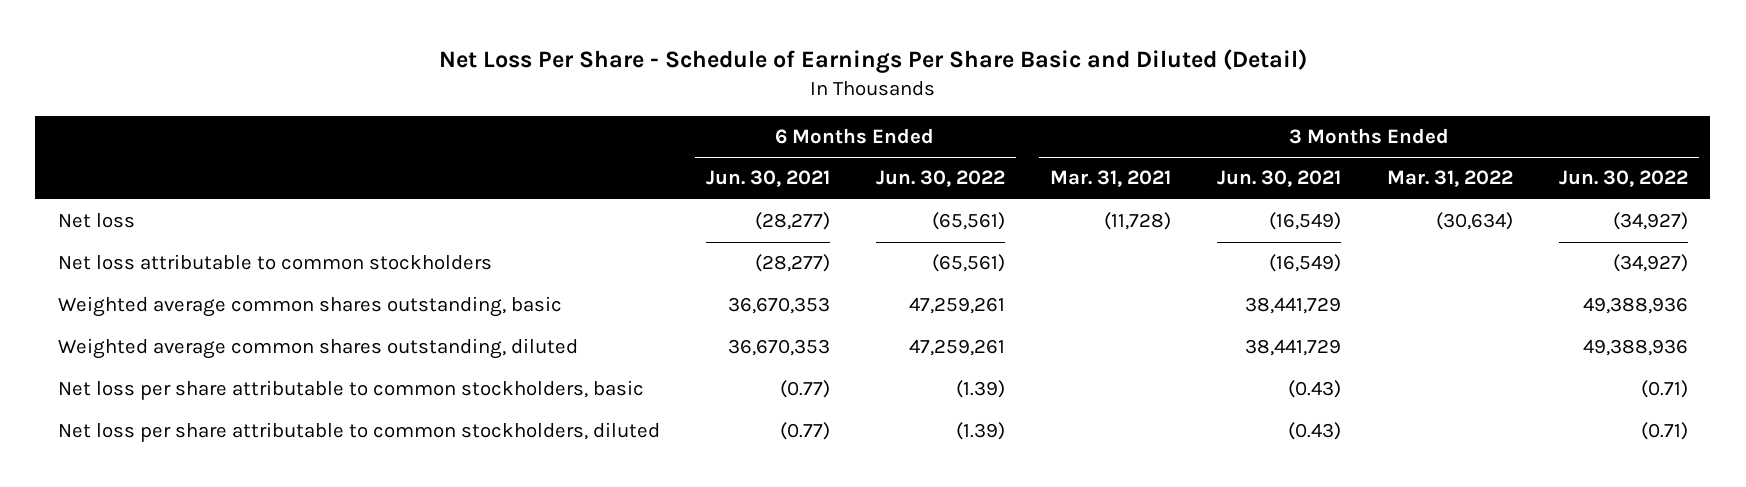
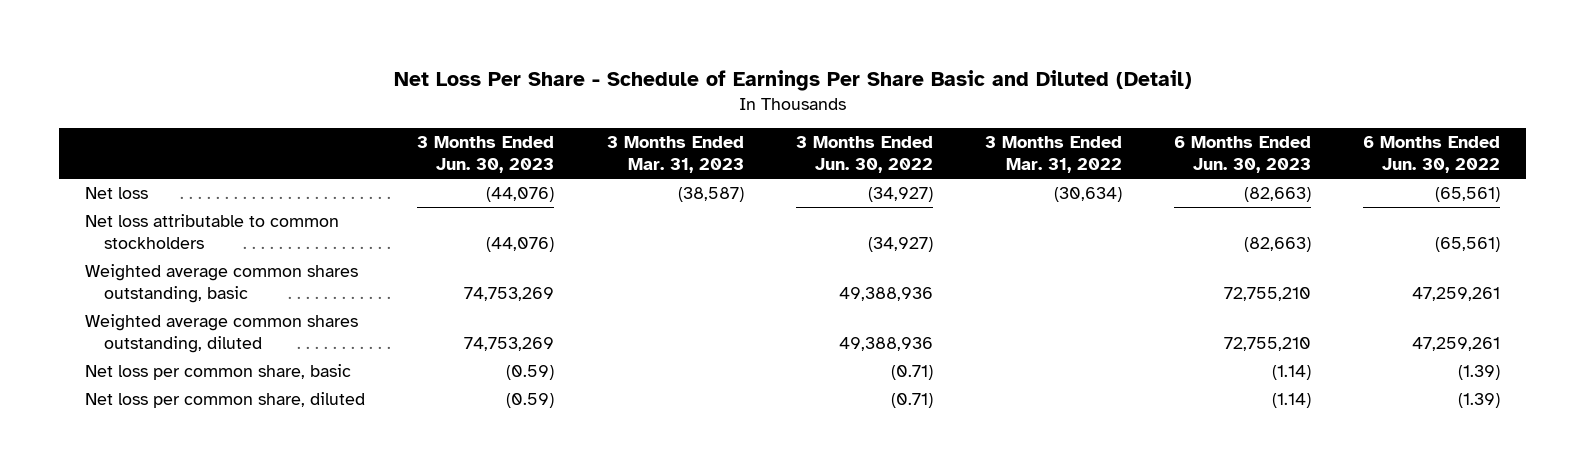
[706,170,831,188] Jun. 30, 2021 -> none
[1050,170,1172,188] Mar. 31, 2021 -> none
[1217,170,1342,188] Jun. 30, 2021 -> none
none -> [417,136,555,174] 3 Months Ended Jun. 30, 2023
none -> [606,136,744,174] 3 Months Ended Mar. 31, 2023
none -> [1174,136,1312,174] 6 Months Ended Jun. 30, 2023
[58,380,645,401] Net loss per share attributable to common stockholders, basic -> [85,364,352,381] Net loss per common share, basic
[58,422,661,443] Net loss per share attributable to common stockholders, diluted -> [85,392,366,409] Net loss per common share, diluted

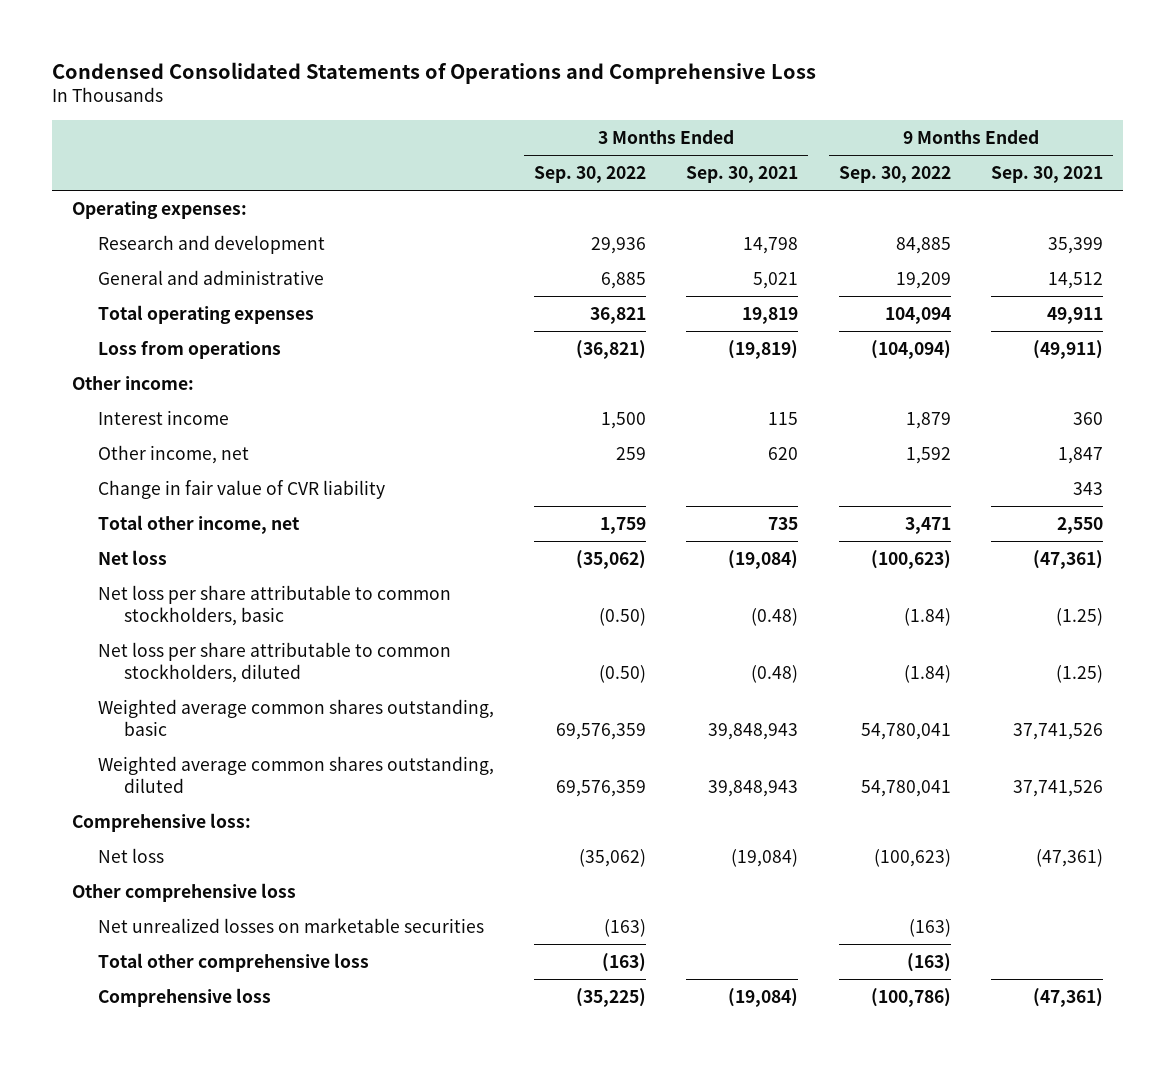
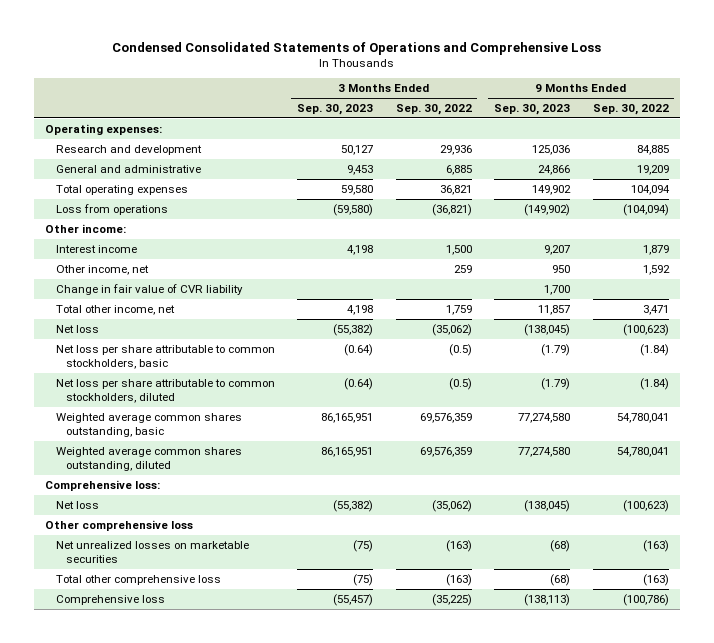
[686,166,799,184] Sep. 30, 2021 -> none
[990,166,1103,184] Sep. 30, 2021 -> none
none -> [297,104,374,116] Sep. 30, 2023
none -> [494,104,571,116] Sep. 30, 2023
[599,607,647,626] (0.50) -> [448,343,472,356] (0.5)
[599,664,647,683] (0.50) -> [448,377,472,390] (0.5)

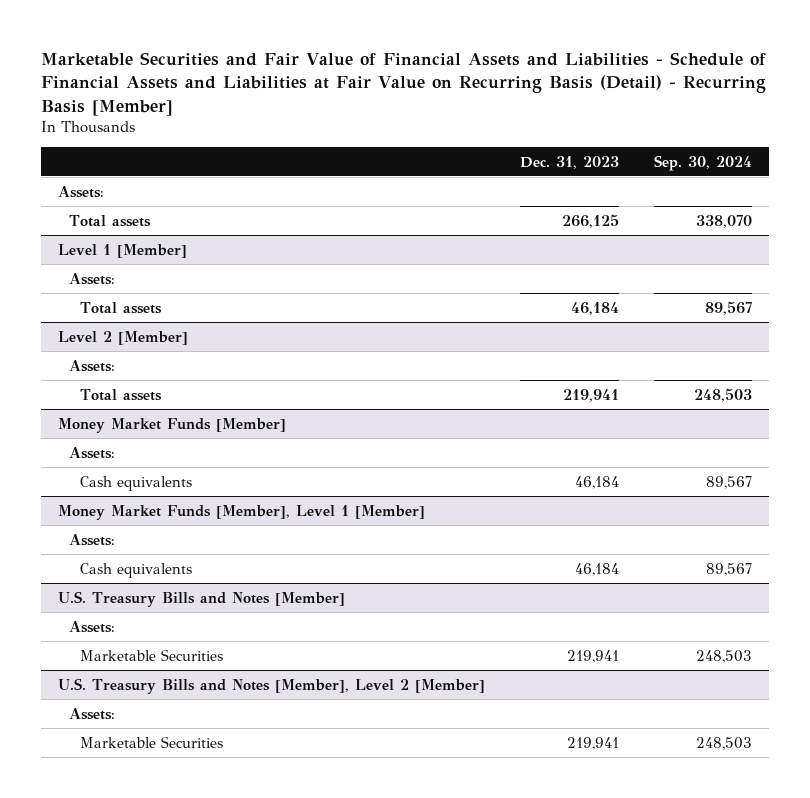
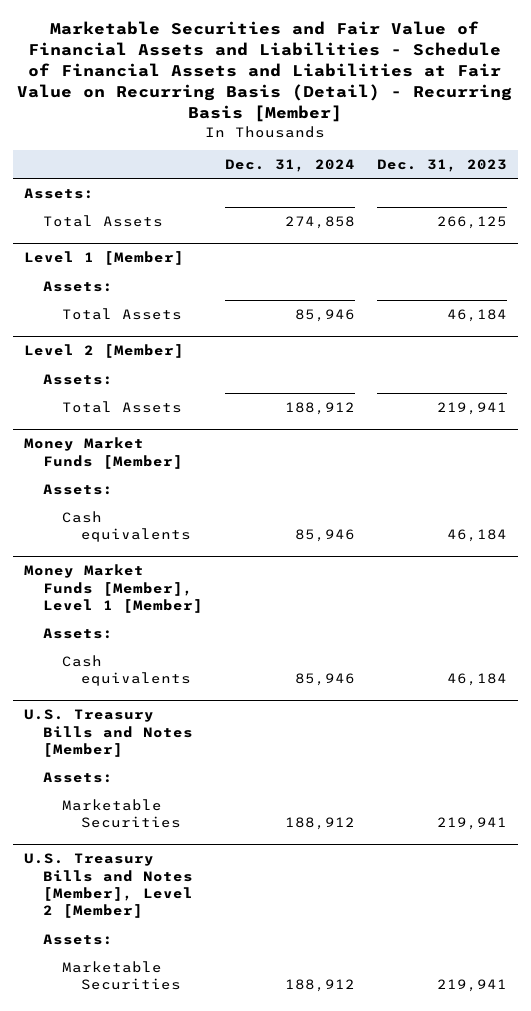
[653,154,752,171] Sep. 30, 2024 -> none
none -> [224,159,355,173] Dec. 31, 2024
[69,214,152,227] Total assets -> [43,214,164,227] Total Assets
[80,301,163,314] Total assets -> [62,307,183,320] Total Assets
[80,388,163,401] Total assets -> [62,400,183,413] Total Assets

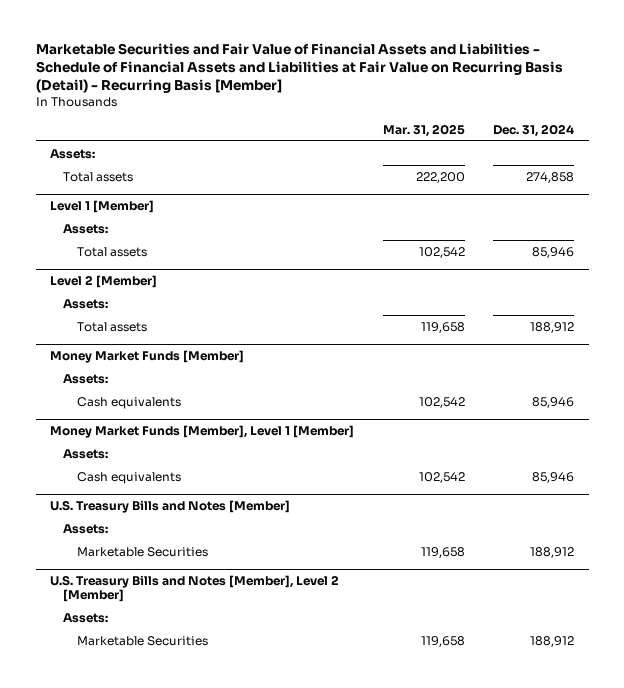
[376,159,507,173] Dec. 31, 2023 -> none
none -> [382,123,465,137] Mar. 31, 2025
[43,214,164,227] Total Assets -> [63,171,134,182] Total assets
[62,307,183,320] Total Assets -> [76,246,147,257] Total assets
[62,400,183,413] Total Assets -> [76,321,147,332] Total assets

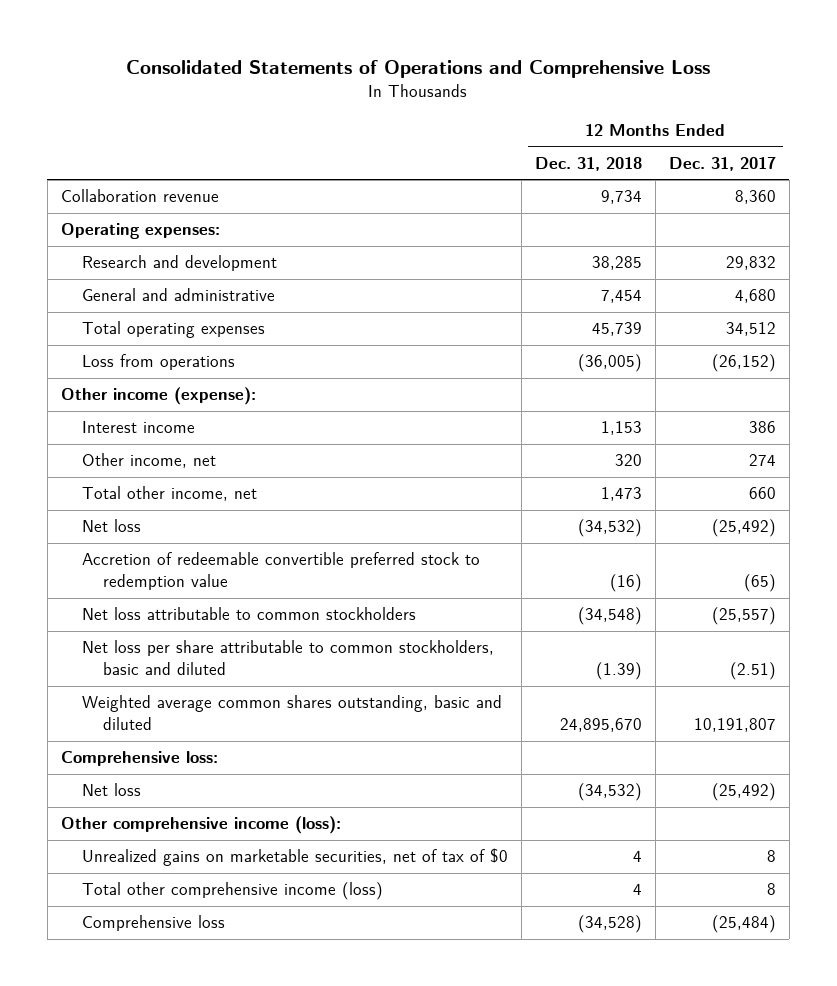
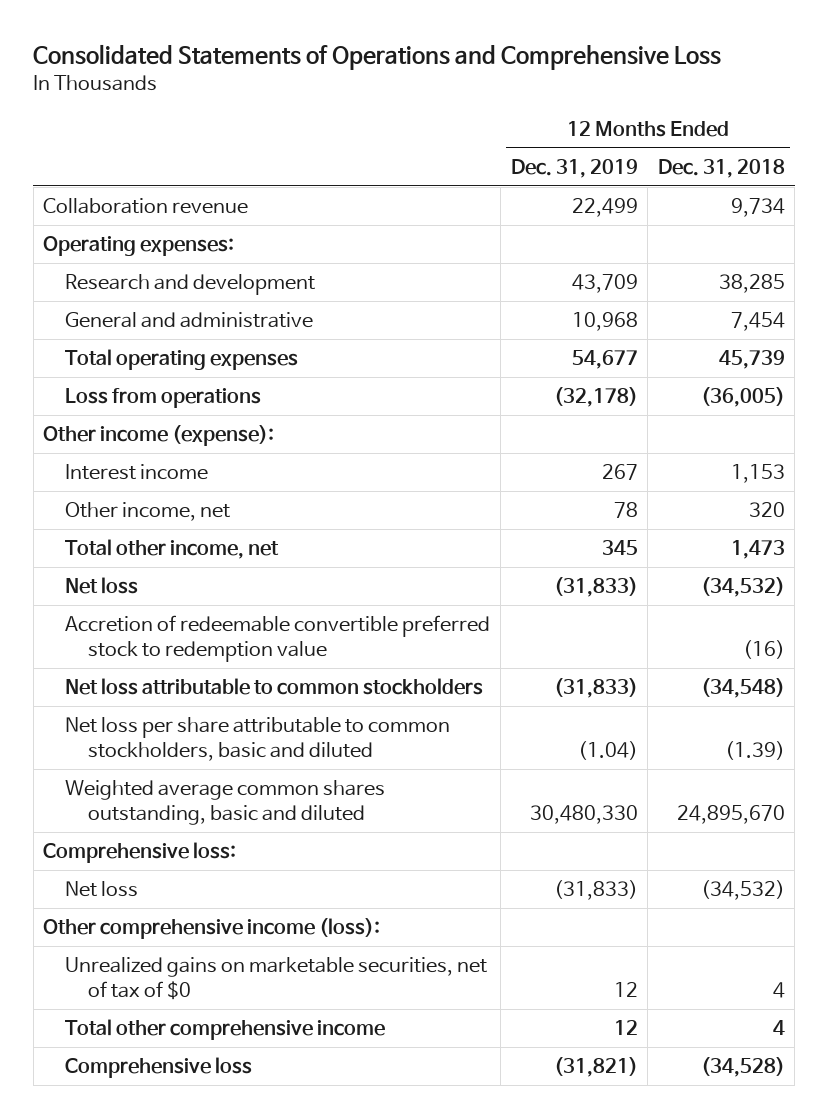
[668,156,776,171] Dec. 31, 2017 -> none
none -> [510,158,638,178] Dec. 31, 2019
[81,882,383,901] Total other comprehensive income (loss) -> [65,1019,386,1041] Total other comprehensive income

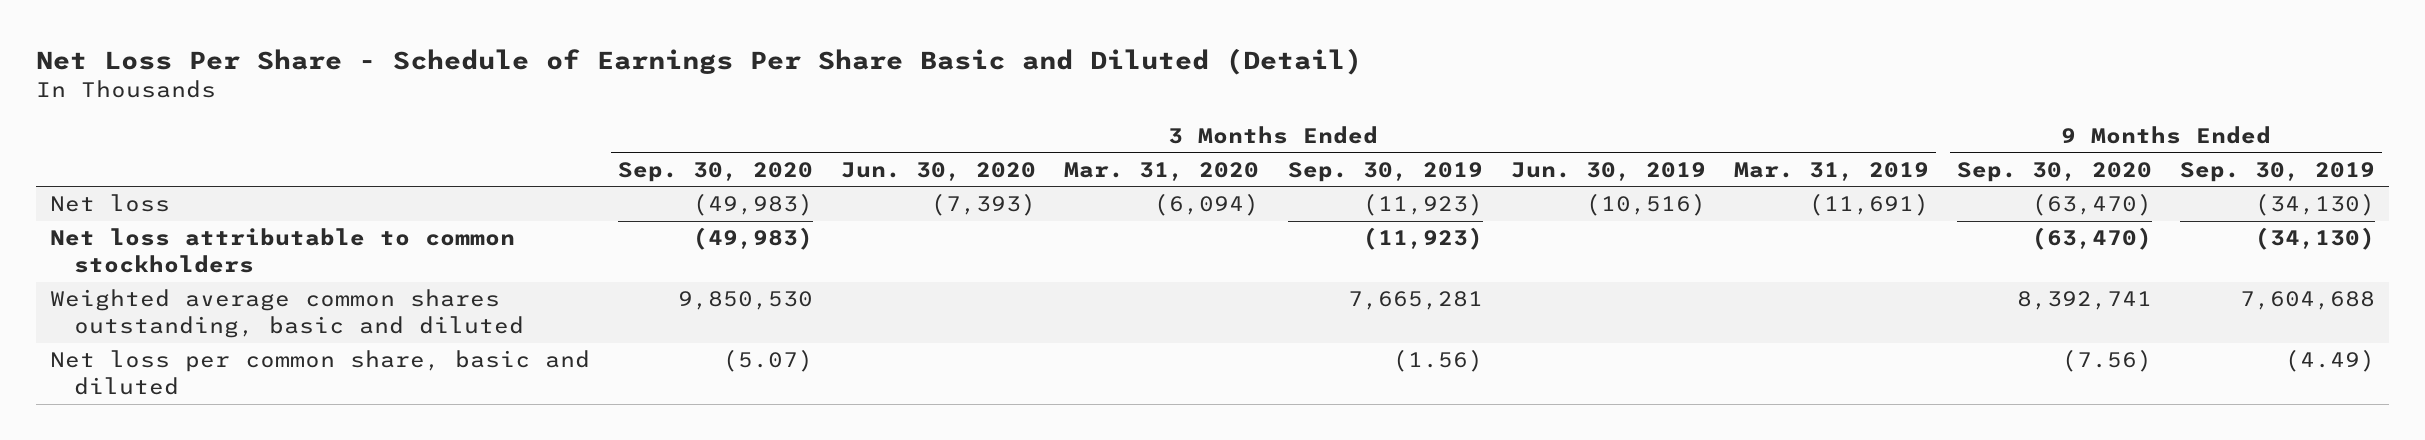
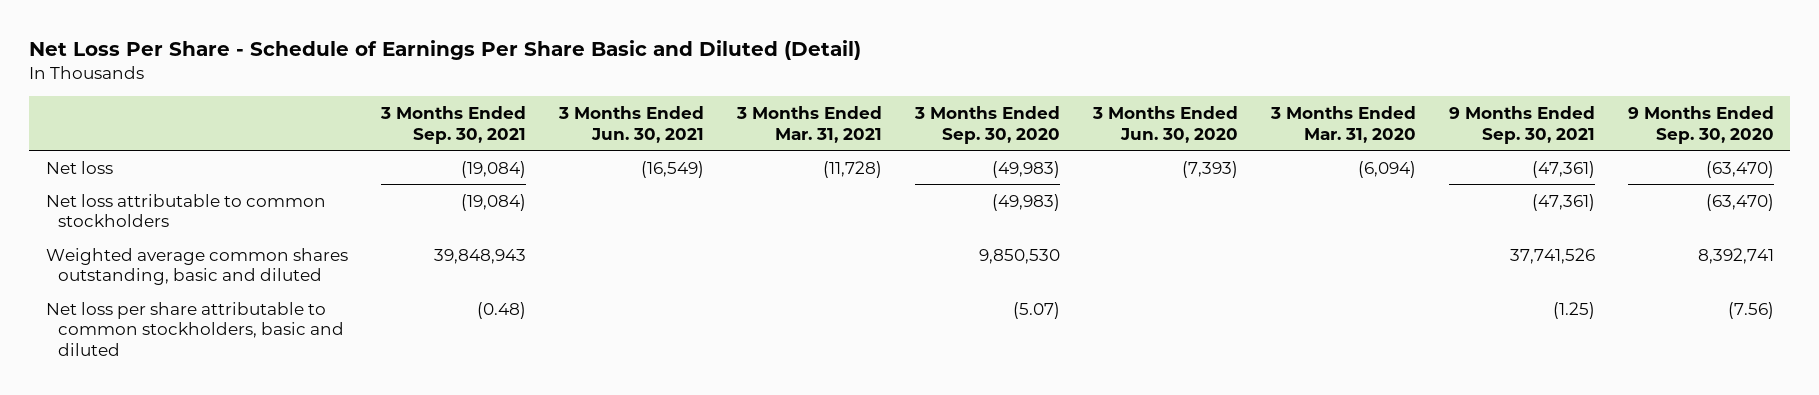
[1287,161,1483,182] Sep. 30, 2019 -> none
[1510,161,1706,181] Jun. 30, 2019 -> none
[1733,161,1929,181] Mar. 31, 2019 -> none
[2180,161,2376,182] Sep. 30, 2019 -> none
none -> [379,106,526,144] 3 Months Ended Sep. 30, 2021
none -> [557,106,704,143] 3 Months Ended Jun. 30, 2021
none -> [735,106,882,143] 3 Months Ended Mar. 31, 2021
none -> [1448,106,1595,144] 9 Months Ended Sep. 30, 2021
[49,350,590,396] Net loss per common share, basic and diluted -> [45,301,344,356] Net loss per share attributable to common stockholders, basic and diluted

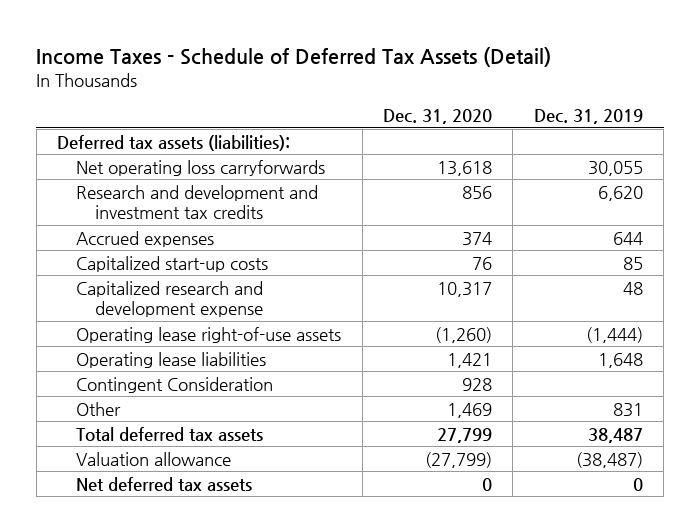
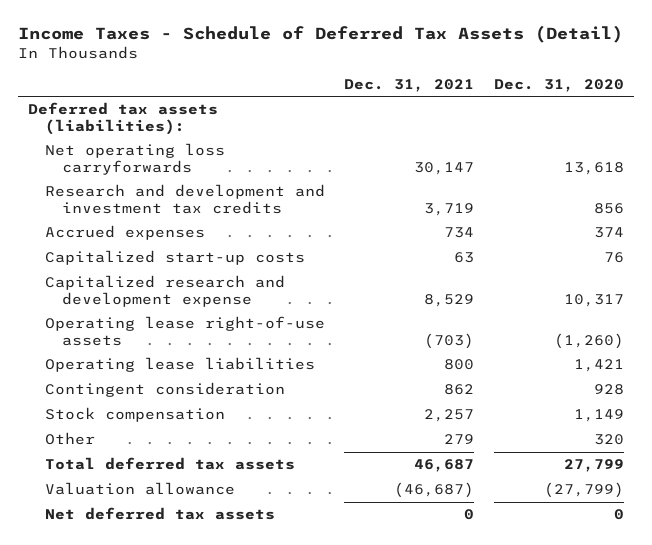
[533,109,643,125] Dec. 31, 2019 -> none
none -> [344,79,475,93] Dec. 31, 2021
[76,376,274,393] Contingent Consideration -> [44,382,285,398] Contingent consideration
none -> [44,407,225,423] Stock compensation
[447,402,493,418] 1,469 -> [594,434,625,446] 320

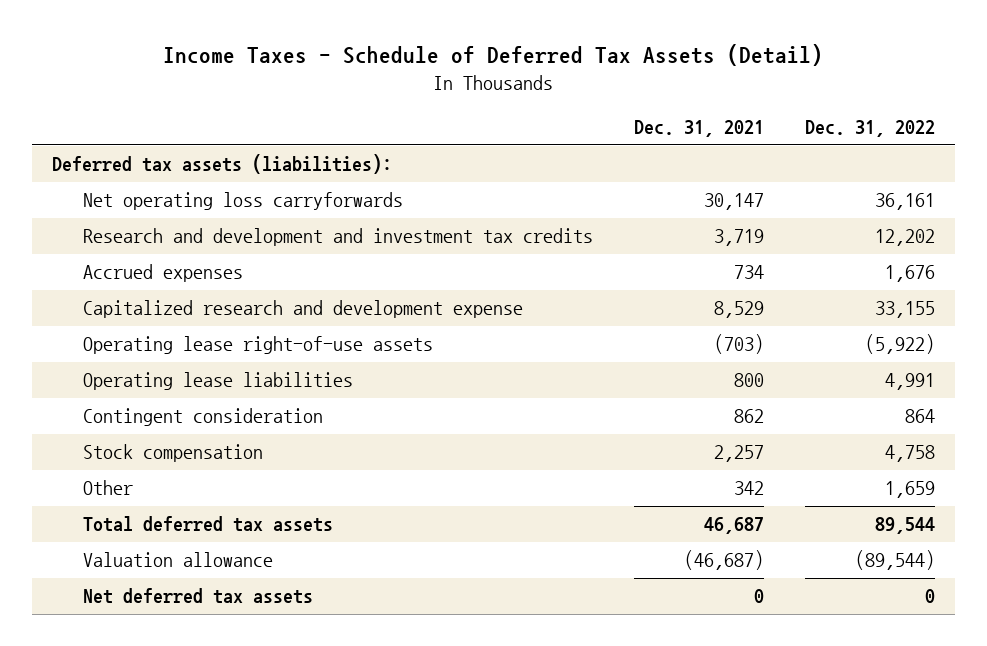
[494,79,625,93] Dec. 31, 2020 -> none
none -> [804,119,935,137] Dec. 31, 2022
[44,250,305,266] Capitalized start-up costs -> none
[444,434,475,445] 279 -> [733,481,764,496] 342

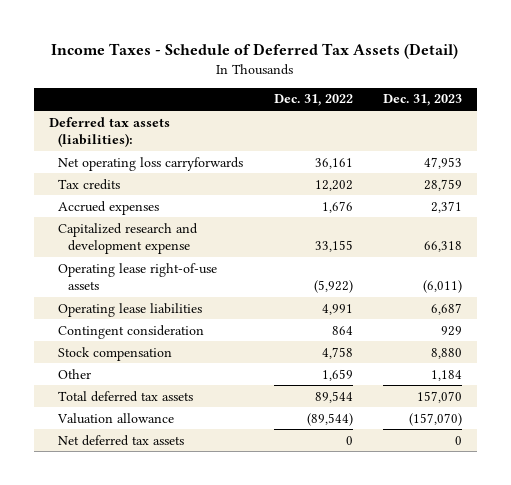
[633,119,764,137] Dec. 31, 2021 -> none
none -> [383,94,463,107] Dec. 31, 2023
[83,228,594,247] Research and development and investment tax credits -> [58,178,121,190] Tax credits

